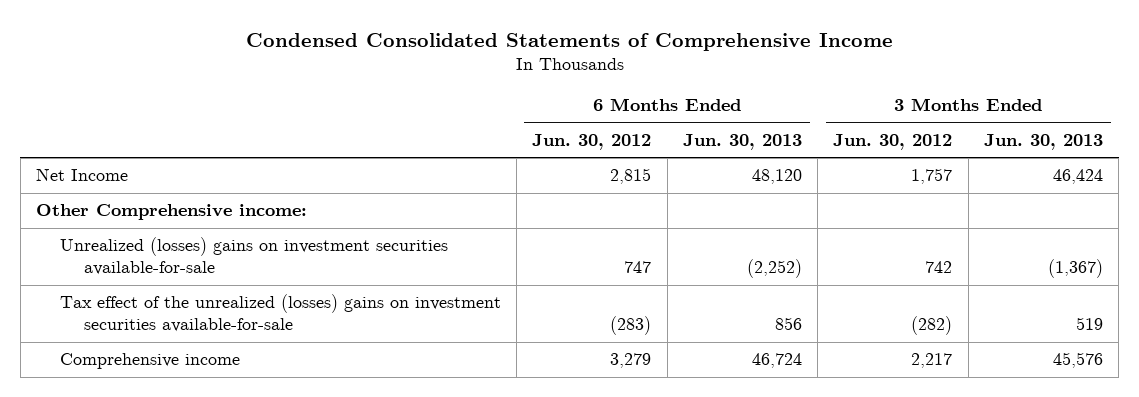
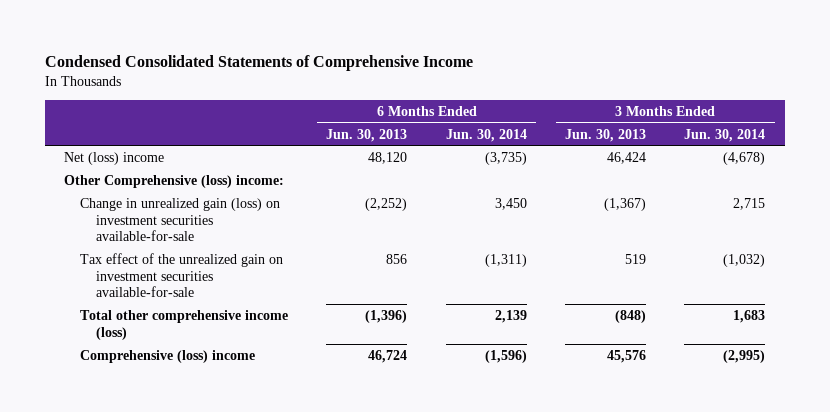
[532,134,652,151] Jun. 30, 2012 -> none
[833,134,953,151] Jun. 30, 2012 -> none
none -> [445,128,527,142] Jun. 30, 2014
none -> [684,128,766,142] Jun. 30, 2014
[35,168,128,182] Net Income -> [64,152,165,166] Net (loss) income
[35,204,307,221] Other Comprehensive income: -> [64,175,285,189] Other Comprehensive (loss) income:
[59,237,448,276] Unrealized (losses) gains on investment securities available-for-sale -> [80,198,281,242] Change in unrealized gain (loss) on investment securities available-for-sale
[59,294,501,333] Tax effect of the unrealized (losses) gains on investment securities available-for-sale -> [80,253,284,298] Tax effect of the unrealized gain on investment securities available-for-sale
none -> [80,310,289,340] Total other comprehensive income (loss)
[59,353,240,370] Comprehensive income -> [80,350,256,364] Comprehensive (loss) income

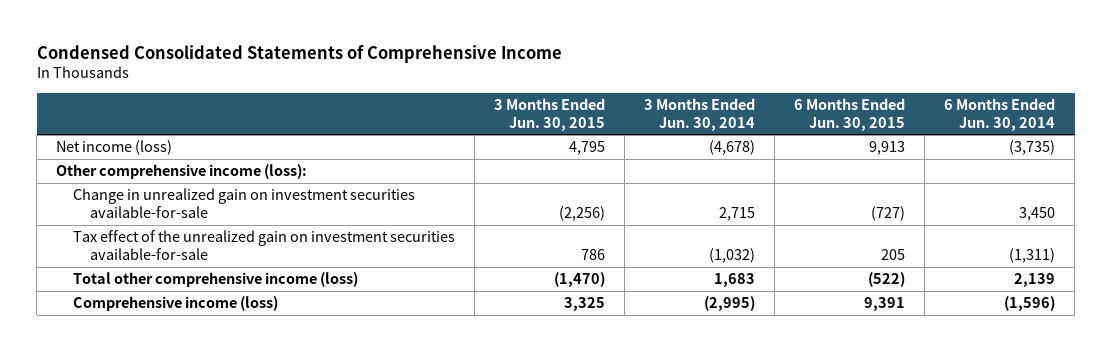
[326,128,408,142] Jun. 30, 2013 -> none
[565,128,647,142] Jun. 30, 2013 -> none
none -> [494,97,606,131] 3 Months Ended Jun. 30, 2015
none -> [794,97,906,131] 6 Months Ended Jun. 30, 2015
[64,152,165,166] Net (loss) income -> [56,140,173,156] Net income (loss)
[64,175,285,189] Other Comprehensive (loss) income: -> [56,164,308,180] Other comprehensive income (loss):
[80,198,281,242] Change in unrealized gain (loss) on investment securities available-for-sale -> [73,188,416,219] Change in unrealized gain on investment securities available-for-sale
[80,350,256,364] Comprehensive (loss) income -> [73,296,279,312] Comprehensive income (loss)

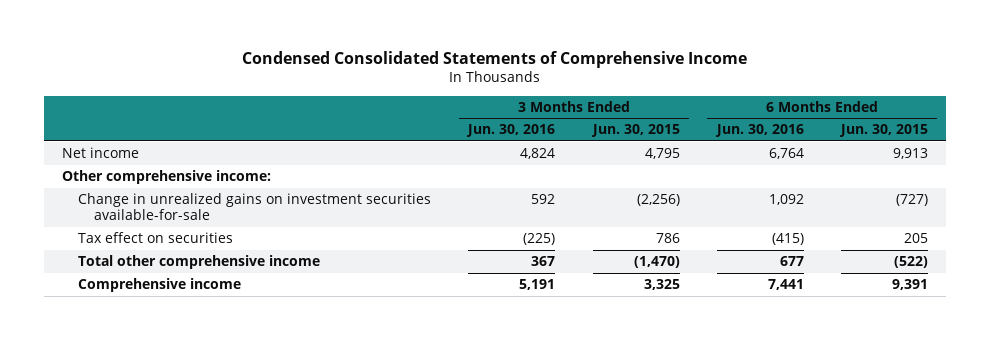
[644,97,756,131] 3 Months Ended Jun. 30, 2014 -> none
[944,97,1056,131] 6 Months Ended Jun. 30, 2014 -> none
none -> [466,124,556,138] Jun. 30, 2016
none -> [714,124,804,138] Jun. 30, 2016
[56,140,173,156] Net income (loss) -> [62,147,140,159] Net income
[56,164,308,180] Other comprehensive income (loss): -> [62,170,272,185] Other comprehensive income:
[73,188,416,219] Change in unrealized gain on investment securities available-for-sale -> [78,193,432,220] Change in unrealized gains on investment securities available-for-sale
[73,230,456,261] Tax effect of the unrealized gain on investment securities available-for-sale -> [78,232,234,244] Tax effect on securities
[73,272,359,288] Total other comprehensive income (loss) -> [78,255,321,270] Total other comprehensive income
[73,296,279,312] Comprehensive income (loss) -> [78,278,242,293] Comprehensive income

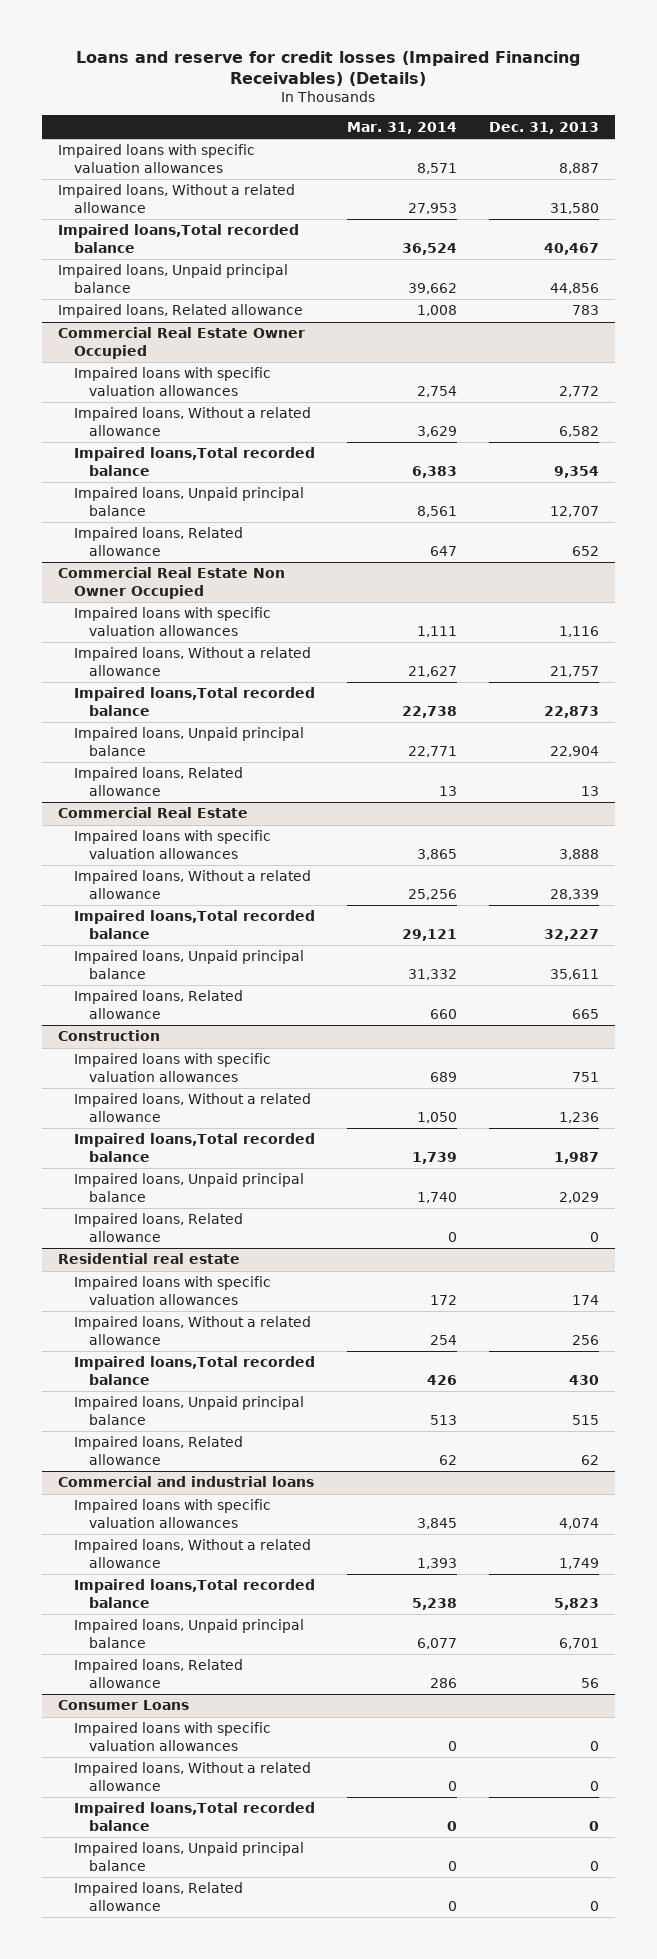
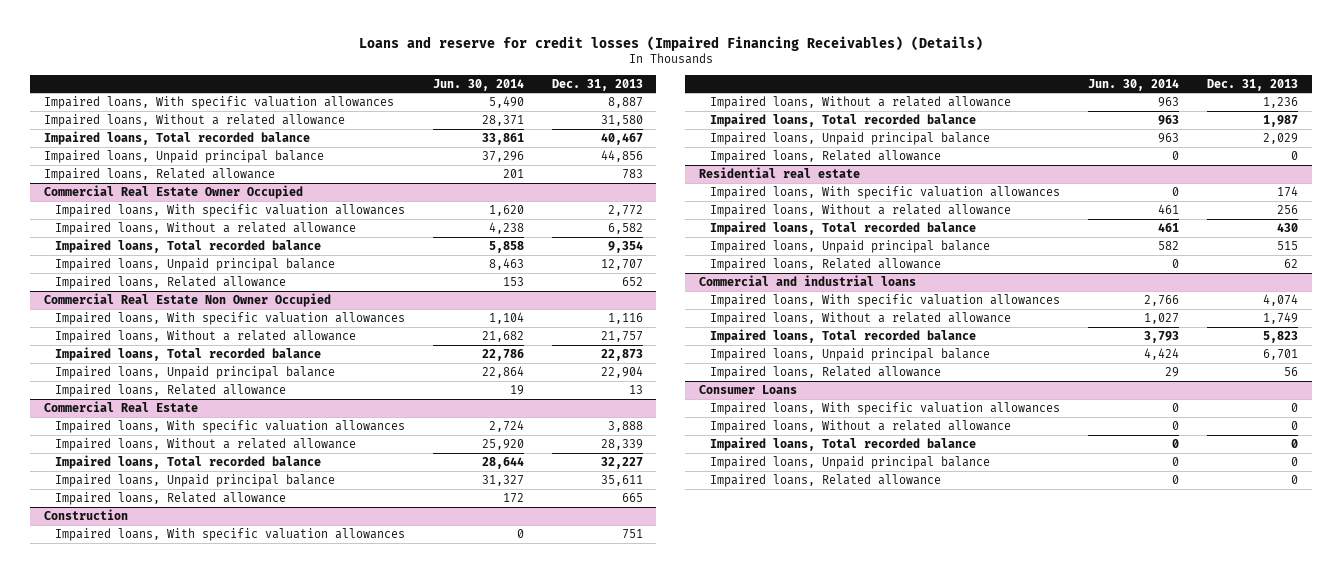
[346,121,457,134] Mar. 31, 2014 -> none
none -> [432,78,524,91] Jun. 30, 2014
[57,144,255,173] Impaired loans with specific valuation allowances -> [43,95,394,109] Impaired loans, With specific valuation allowances
[57,224,299,253] Impaired loans,Total recorded balance -> [43,130,310,145] Impaired loans, Total recorded balance
[73,367,271,396] Impaired loans with specific valuation allowances -> [54,203,405,217] Impaired loans, With specific valuation allowances
[73,447,315,476] Impaired loans,Total recorded balance -> [54,238,321,253] Impaired loans, Total recorded balance
[73,607,271,636] Impaired loans with specific valuation allowances -> [54,311,405,325] Impaired loans, With specific valuation allowances
[73,687,315,716] Impaired loans,Total recorded balance -> [54,346,321,361] Impaired loans, Total recorded balance
[73,830,271,859] Impaired loans with specific valuation allowances -> [54,419,405,433] Impaired loans, With specific valuation allowances
[73,910,315,939] Impaired loans,Total recorded balance -> [54,454,321,469] Impaired loans, Total recorded balance
[73,1053,271,1082] Impaired loans with specific valuation allowances -> [54,527,405,541] Impaired loans, With specific valuation allowances
[73,1133,315,1162] Impaired loans,Total recorded balance -> [710,112,977,127] Impaired loans, Total recorded balance
[73,1276,271,1305] Impaired loans with specific valuation allowances -> [710,185,1061,199] Impaired loans, With specific valuation allowances
[73,1356,315,1385] Impaired loans,Total recorded balance -> [710,220,977,235] Impaired loans, Total recorded balance
[73,1499,271,1528] Impaired loans with specific valuation allowances -> [710,293,1061,307] Impaired loans, With specific valuation allowances
[73,1579,315,1608] Impaired loans,Total recorded balance -> [710,328,977,343] Impaired loans, Total recorded balance
[73,1722,271,1751] Impaired loans with specific valuation allowances -> [710,401,1061,415] Impaired loans, With specific valuation allowances
[73,1802,315,1831] Impaired loans,Total recorded balance -> [710,436,977,451] Impaired loans, Total recorded balance

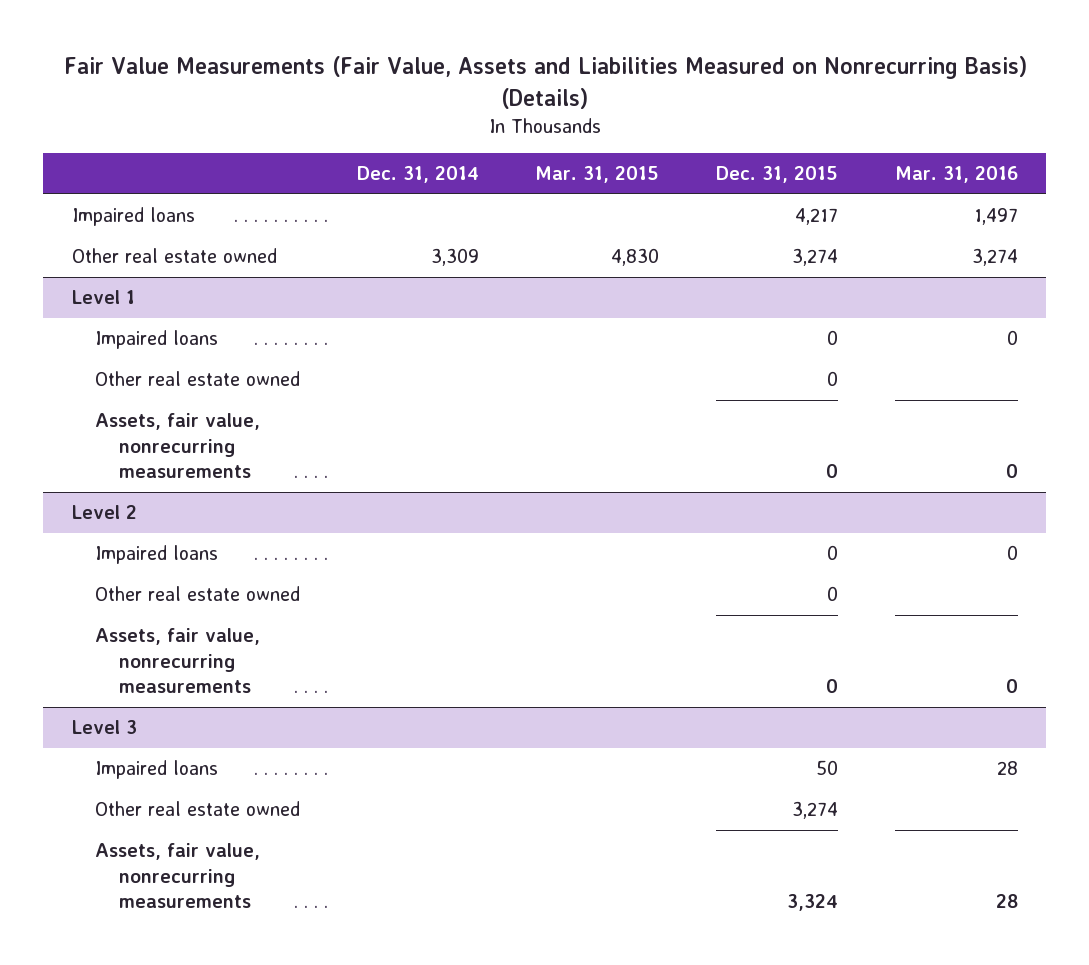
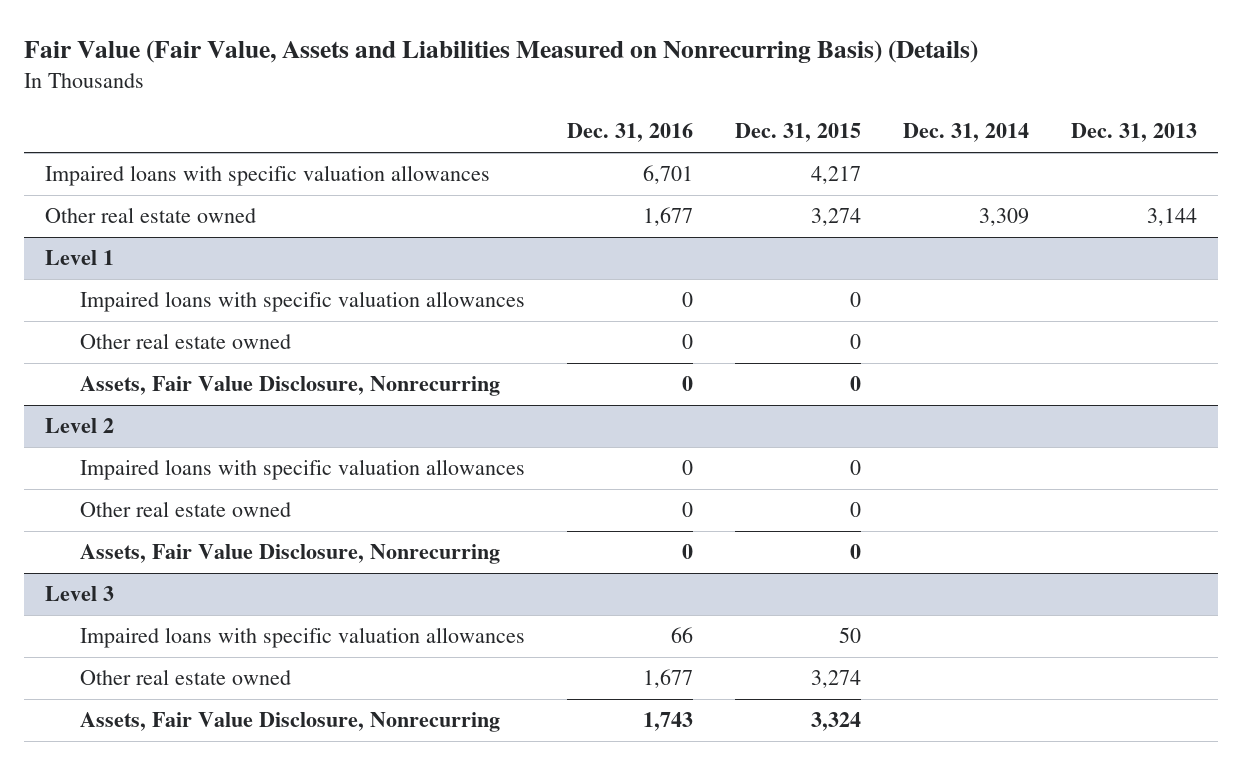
[63,56,1027,109] Fair Value Measurements (Fair Value, Assets and Liabilities Measured on Nonrecurring Basis) (Details) -> [24,40,979,64] Fair Value (Fair Value, Assets and Liabilities Measured on Nonrecurring Basis) (Details)
[535,166,660,184] Mar. 31, 2015 -> none
[894,166,1018,184] Mar. 31, 2016 -> none
none -> [567,123,694,143] Dec. 31, 2016
none -> [1071,123,1198,143] Dec. 31, 2013
[71,207,195,227] Impaired loans -> [45,165,491,187] Impaired loans with specific valuation allowances
[95,330,219,350] Impaired loans -> [79,291,525,313] Impaired loans with specific valuation allowances
[95,413,261,479] Assets, fair value, nonrecurring measurements -> [79,376,500,397] Assets, Fair Value Disclosure, Nonrecurring
[95,545,219,565] Impaired loans -> [79,459,525,481] Impaired loans with specific valuation allowances
[95,628,261,694] Assets, fair value, nonrecurring measurements -> [79,544,500,565] Assets, Fair Value Disclosure, Nonrecurring
[95,760,219,780] Impaired loans -> [79,627,525,649] Impaired loans with specific valuation allowances
[95,843,261,909] Assets, fair value, nonrecurring measurements -> [79,712,500,733] Assets, Fair Value Disclosure, Nonrecurring

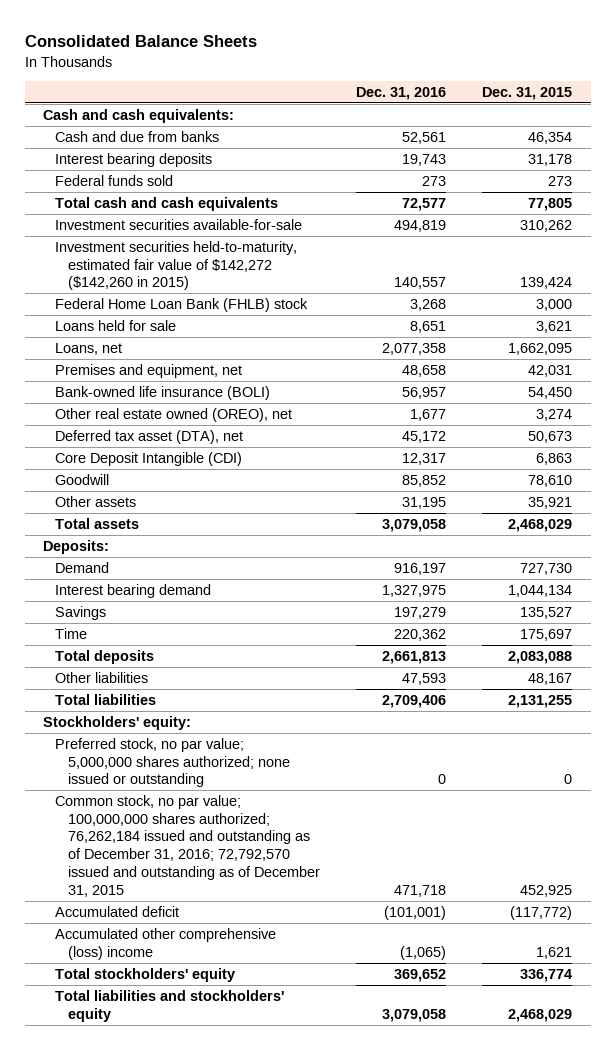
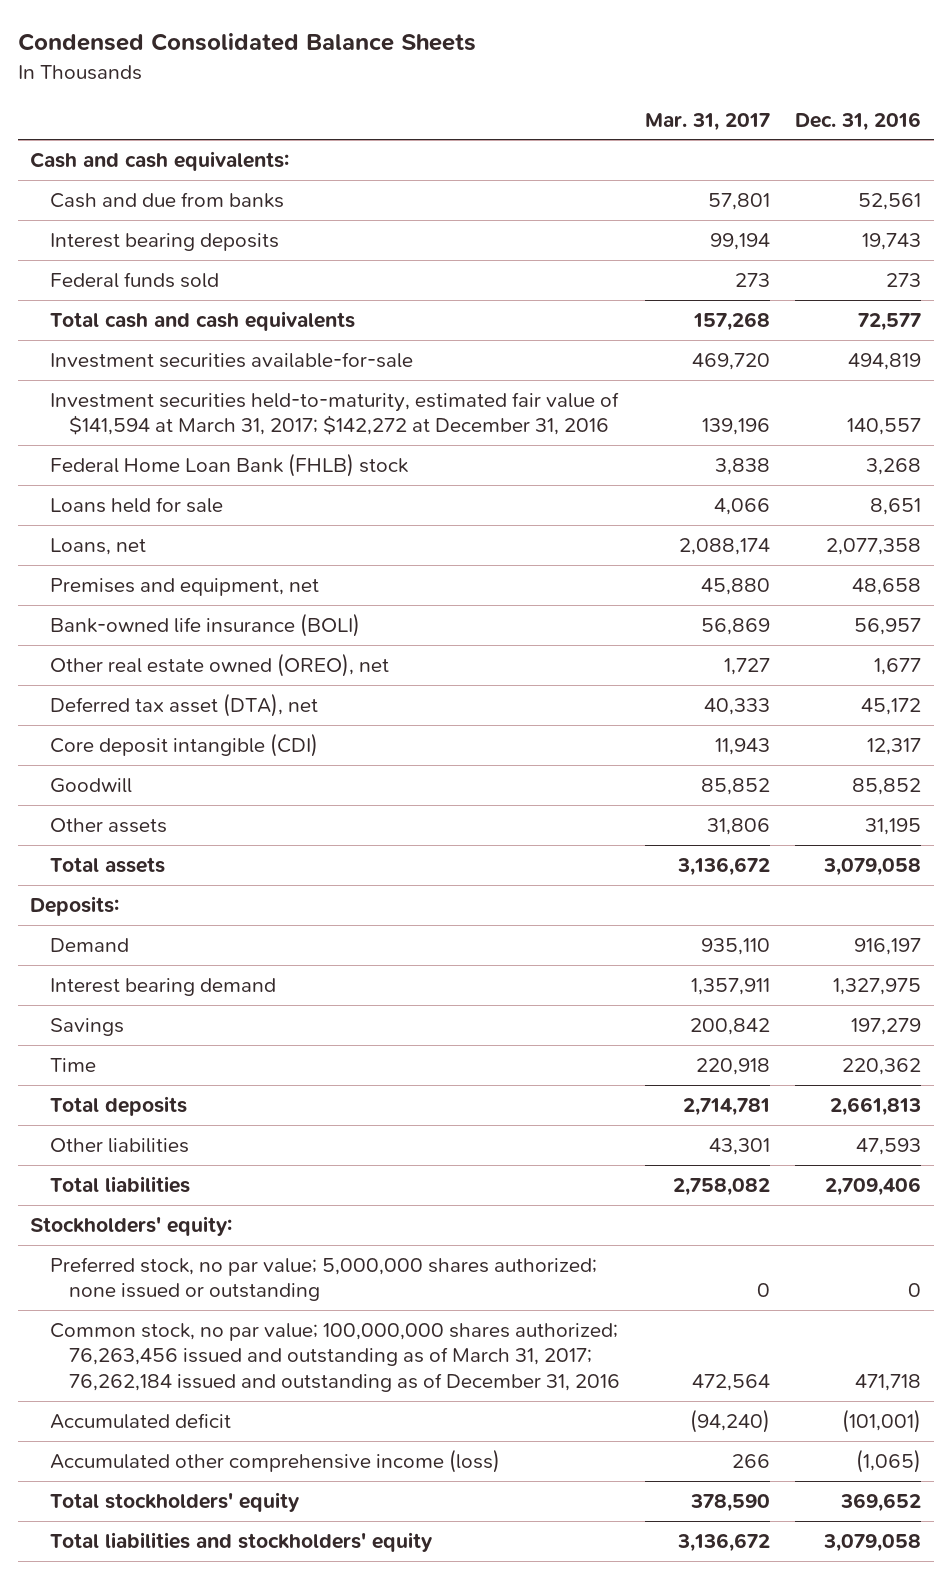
[24,35,257,48] Consolidated Balance Sheets -> [17,33,476,52] Condensed Consolidated Balance Sheets
[482,86,573,100] Dec. 31, 2015 -> none
none -> [645,112,771,131] Mar. 31, 2017
[55,240,298,291] Investment securities held-to-maturity, estimated fair value of $142,272 ($142,260 in 2015) -> [49,391,619,436] Investment securities held-to-maturity, estimated fair value of $141,594 at March 31, 2017; $142,272 at December 31, 2016
[55,451,243,466] Core Deposit Intangible (CDI) -> [49,732,318,757] Core deposit intangible (CDI)
[55,794,320,897] Common stock, no par value; 100,000,000 shares authorized; 76,262,184 issued and outstanding as of December 31, 2016; 72,792,570 issued and outstanding as of December 31, 2015 -> [49,1322,620,1392] Common stock, no par value; 100,000,000 shares authorized; 76,263,456 issued and outstanding as of March 31, 2017; 76,262,184 issued and outstanding as of December 31, 2016
[55,927,277,960] Accumulated other comprehensive (loss) income -> [49,1448,500,1473] Accumulated other comprehensive income (loss)

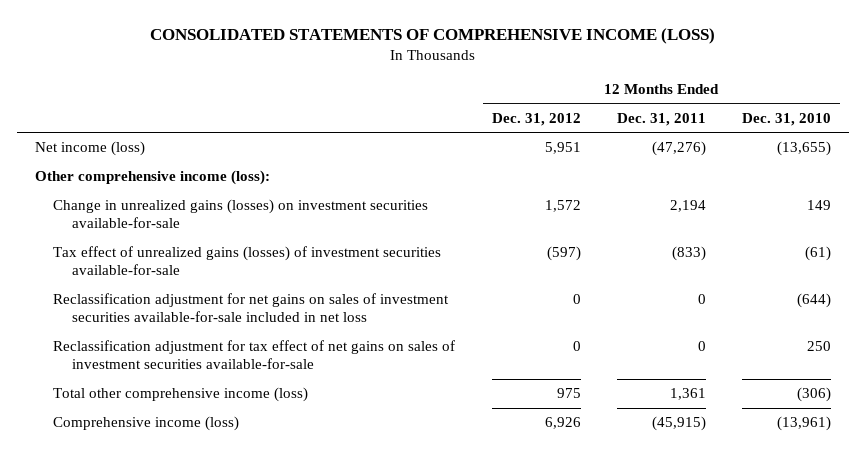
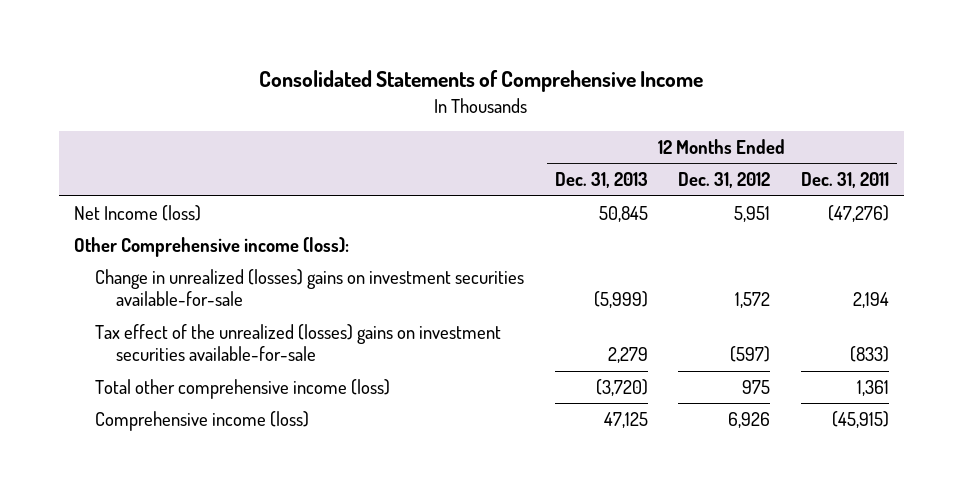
[150,28,716,45] CONSOLIDATED STATEMENTS OF COMPREHENSIVE INCOME (LOSS) -> [259,70,704,93] Consolidated Statements of Comprehensive Income
[741,113,831,127] Dec. 31, 2010 -> none
none -> [554,172,648,189] Dec. 31, 2013
[53,293,450,323] Reclassification adjustment for net gains on sales of investment securities available-for-sale included in net loss -> none
[53,340,456,370] Reclassification adjustment for tax effect of net gains on sales of investment securities available-for-sale -> none
[35,141,146,157] Net income (loss) -> [73,204,201,221] Net Income (loss)
[35,170,271,186] Other comprehensive income (loss): -> [73,236,349,257] Other Comprehensive income (loss):
[53,199,429,229] Change in unrealized gains (losses) on investment securities available-for-sale -> [94,268,524,307] Change in unrealized (losses) gains on investment securities available-for-sale
[53,246,442,276] Tax effect of unrealized gains (losses) of investment securities available-for-sale -> [94,323,501,362] Tax effect of the unrealized (losses) gains on investment securities available-for-sale

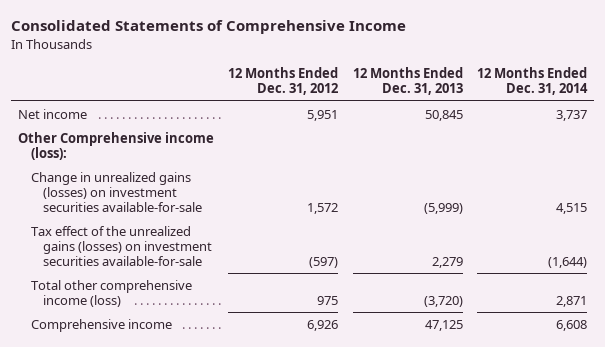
[801,172,890,189] Dec. 31, 2011 -> none
none -> [476,67,588,96] 12 Months Ended Dec. 31, 2014
[73,204,201,221] Net Income (loss) -> [18,108,88,119] Net income
[94,268,524,307] Change in unrealized (losses) gains on investment securities available-for-sale -> [30,171,203,212] Change in unrealized gains (losses) on investment securities available-for-sale
[94,323,501,362] Tax effect of the unrealized (losses) gains on investment securities available-for-sale -> [30,225,213,266] Tax effect of the unrealized gains (losses) on investment securities available-for-sale
[94,410,309,431] Comprehensive income (loss) -> [30,318,172,332] Comprehensive income

